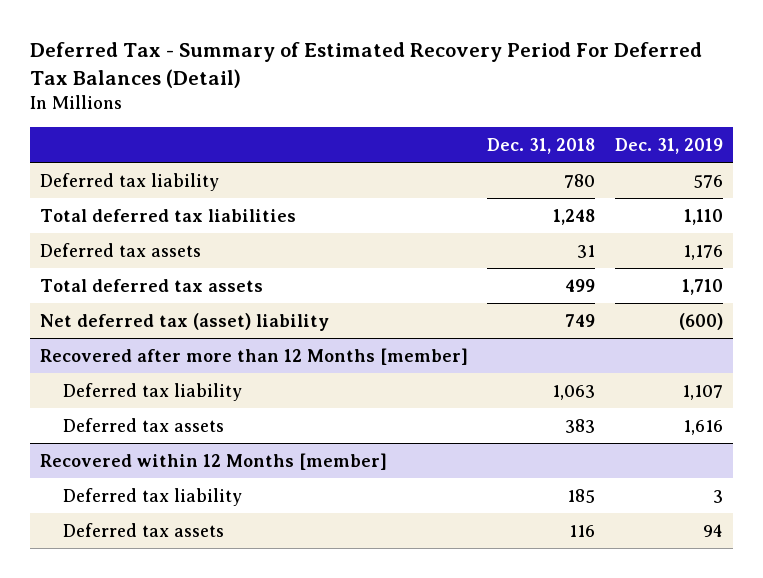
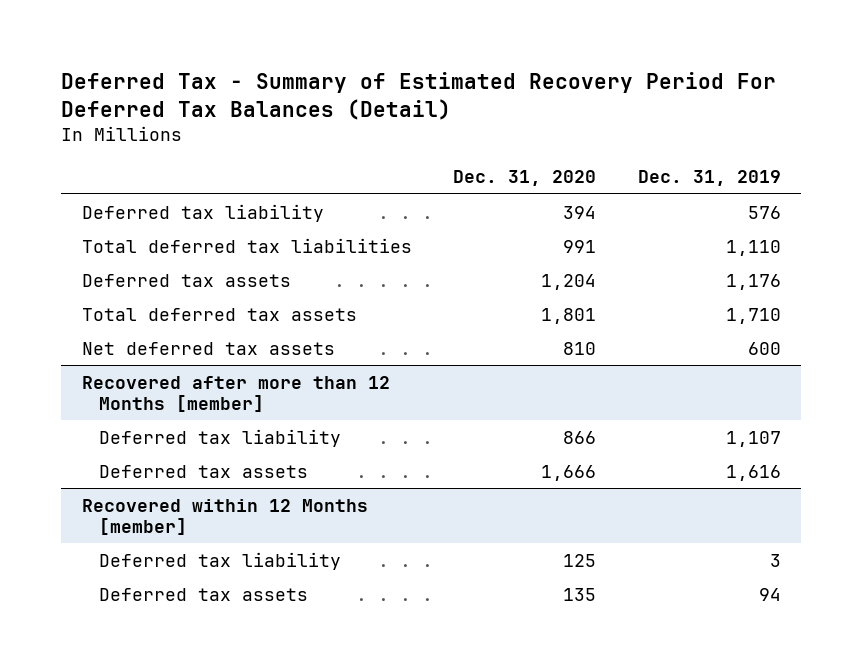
[487,137,596,154] Dec. 31, 2018 -> none
none -> [453,169,597,186] Dec. 31, 2020
[39,312,329,331] Net deferred tax (asset) liability -> [82,341,336,355] Net deferred tax assets
[679,312,724,330] (600) -> [747,341,781,355] 600

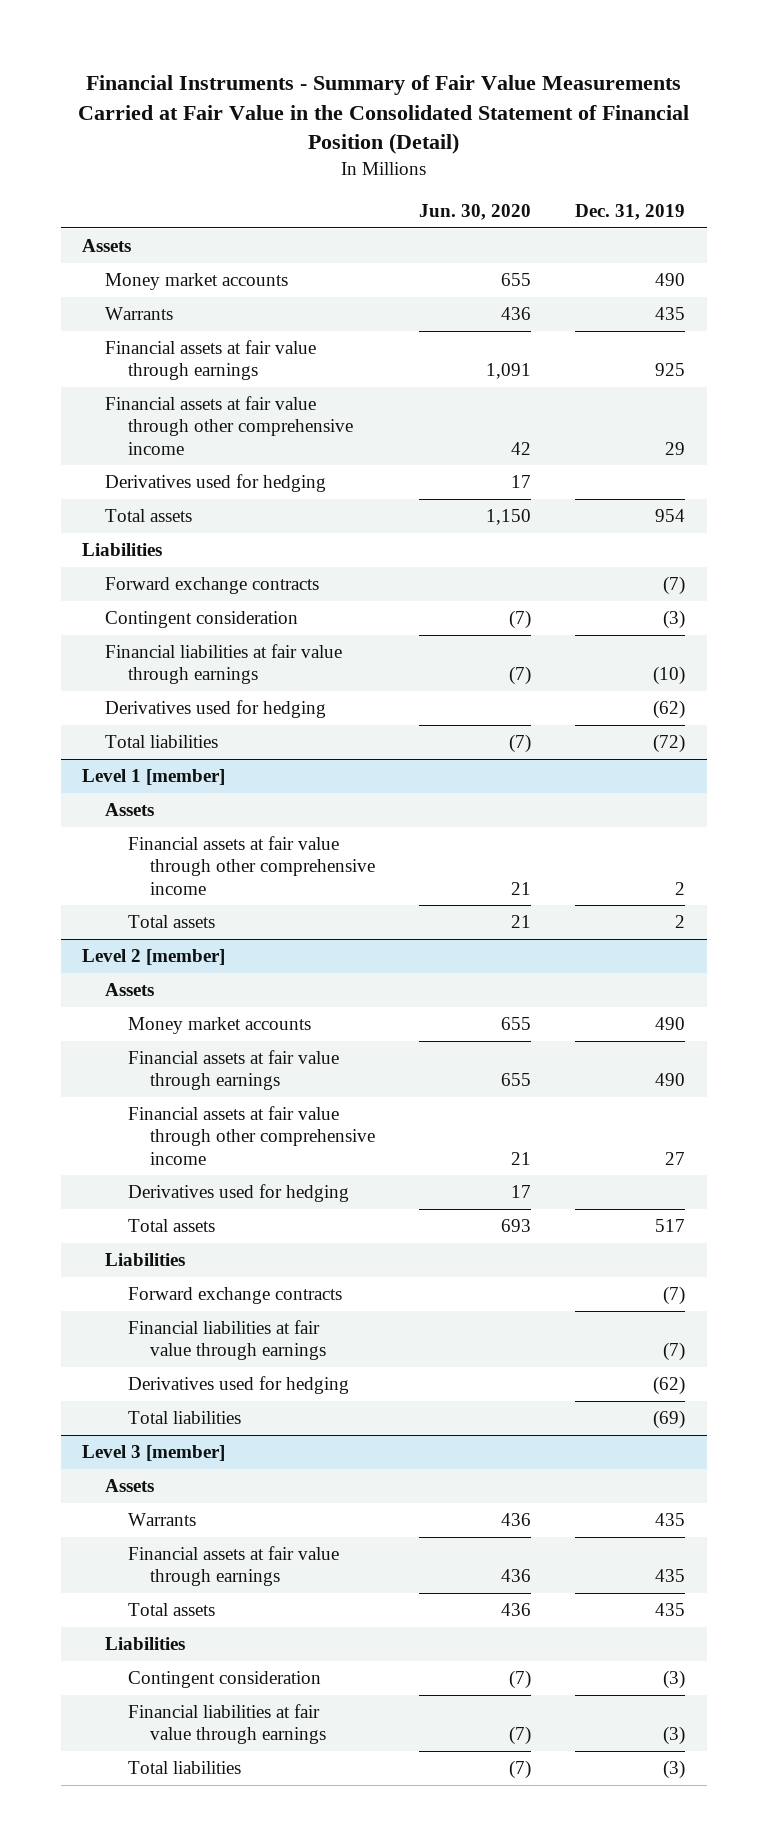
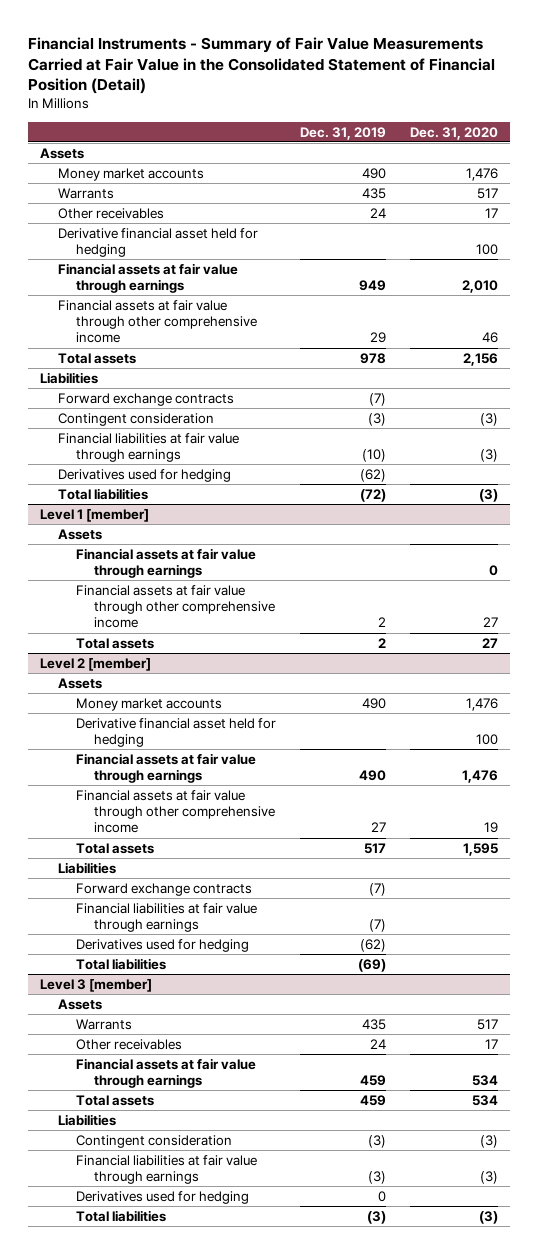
[419,204,532,221] Jun. 30, 2020 -> none
none -> [410,126,499,140] Dec. 31, 2020
none -> [58,207,165,219] Other receivables
none -> [58,227,259,258] Derivative financial asset held for hedging
[654,363,685,377] 925 -> [359,280,387,292] 949
[105,473,327,492] Derivatives used for hedging -> none
[654,508,685,522] 954 -> [360,352,387,364] 978
none -> [76,547,257,579] Financial assets at fair value through earnings
none -> [76,717,277,748] Derivative financial asset held for hedging
[127,1183,349,1202] Derivatives used for hedging -> none
none -> [76,1038,183,1050] Other receivables
[654,1569,685,1583] 435 -> [360,1075,387,1087] 459
[654,1602,685,1616] 435 -> [360,1094,387,1106] 459
none -> [76,1190,250,1204] Derivatives used for hedging

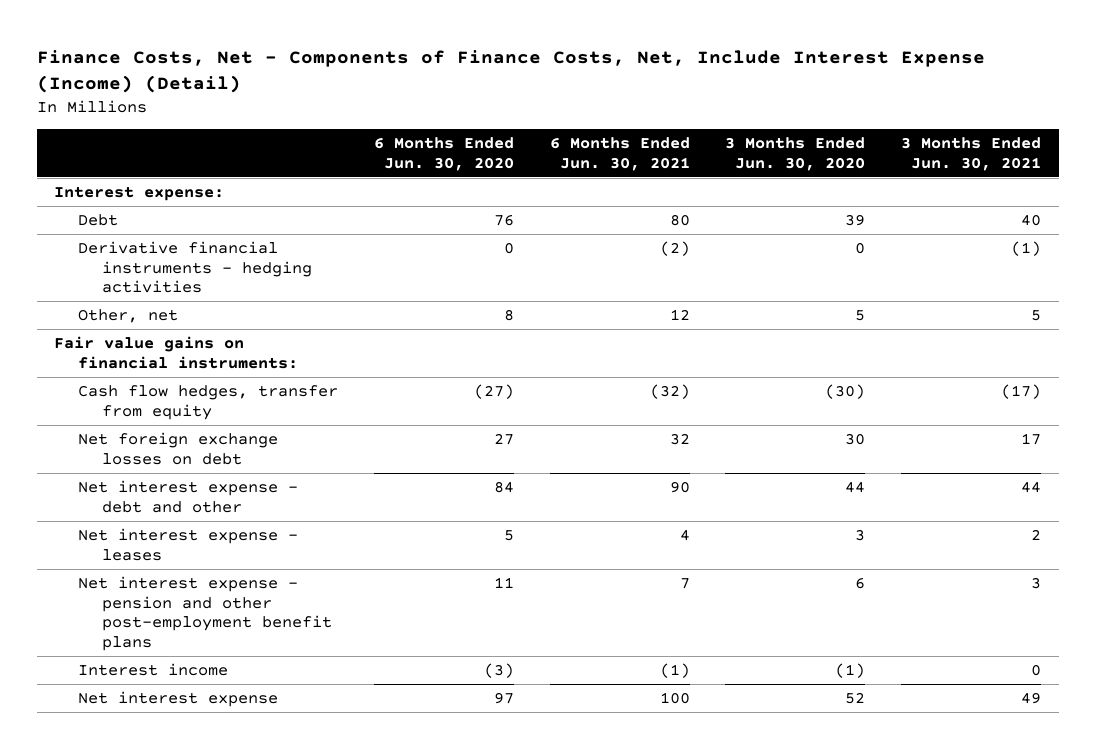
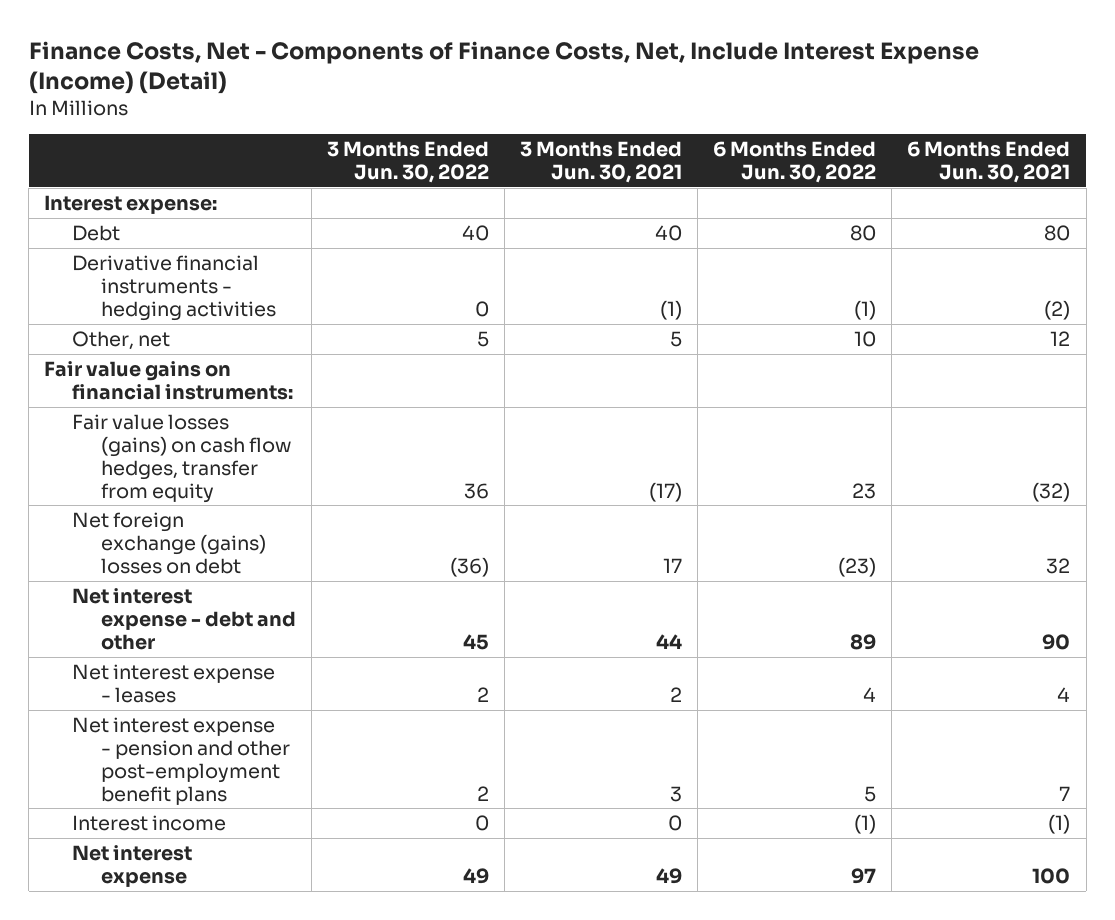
[373,137,514,171] 6 Months Ended Jun. 30, 2020 -> none
[725,137,866,171] 3 Months Ended Jun. 30, 2020 -> none
none -> [326,141,489,184] 3 Months Ended Jun. 30, 2022
none -> [713,141,877,184] 6 Months Ended Jun. 30, 2022
[78,384,339,420] Cash flow hedges, transfer from equity -> [72,413,292,503] Fair value losses (gains) on cash flow hedges, transfer from equity
[78,431,279,465] Net foreign exchange losses on debt -> [72,511,266,574] Net foreign exchange (gains) losses on debt

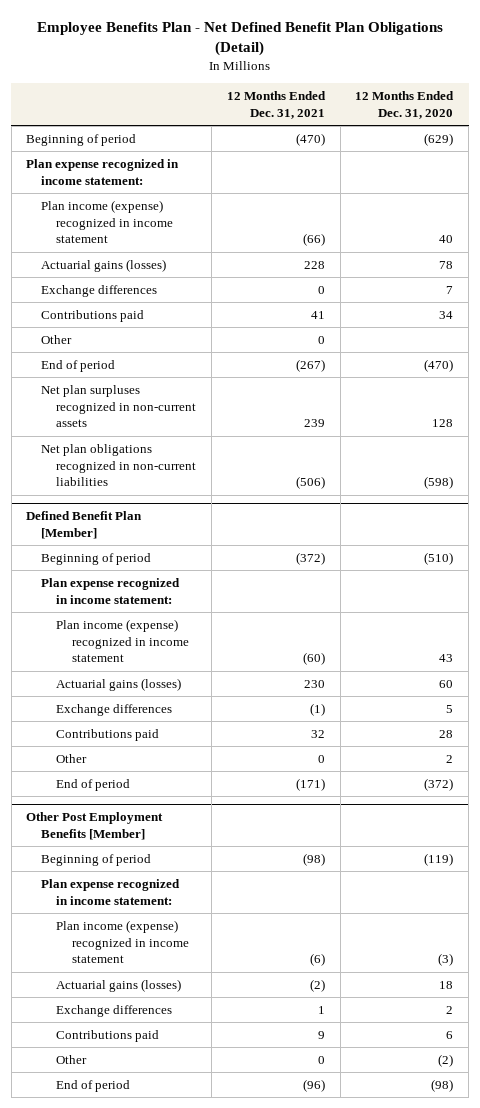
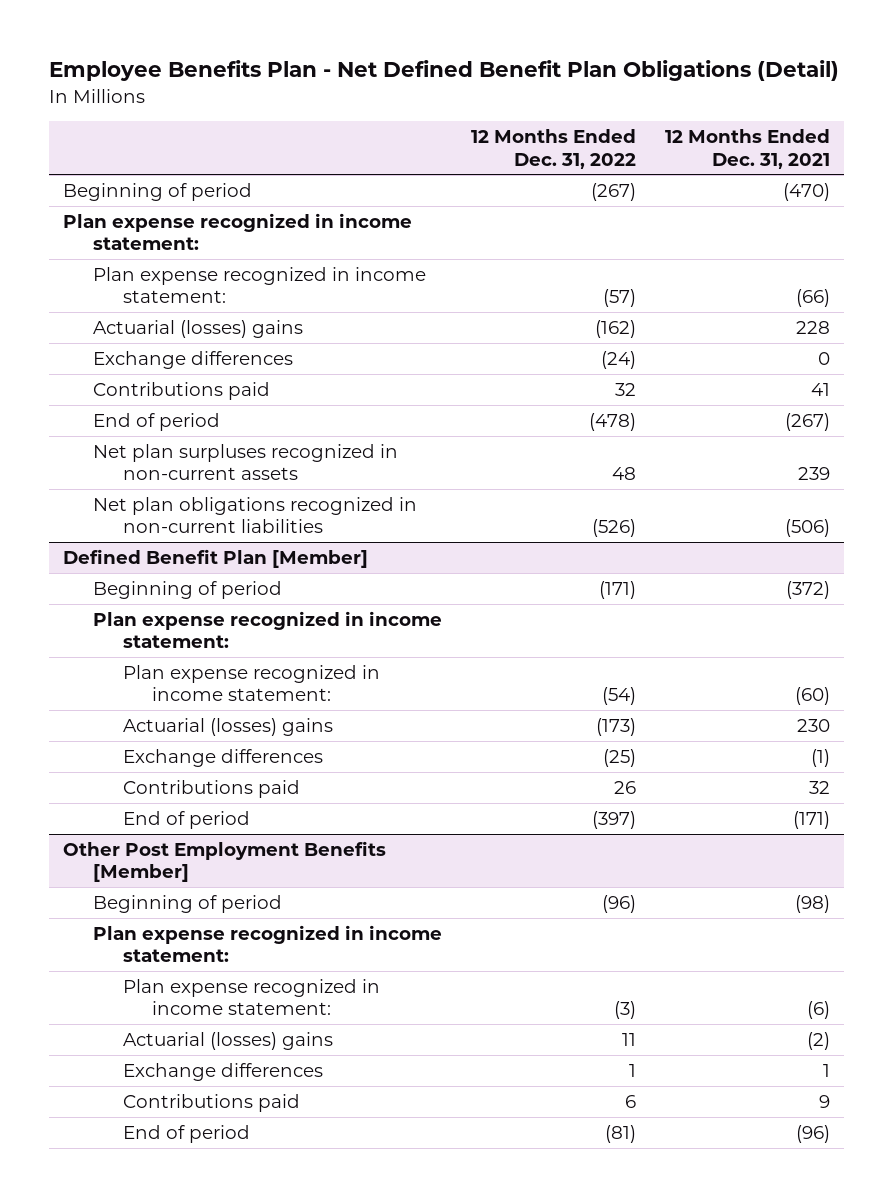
[355,91,455,119] 12 Months Ended Dec. 31, 2020 -> none
none -> [470,129,636,169] 12 Months Ended Dec. 31, 2022
[41,200,174,244] Plan income (expense) recognized in income statement -> [92,266,426,304] Plan expense recognized in income statement:
[41,259,167,273] Actuarial gains (losses) -> [92,319,303,338] Actuarial (losses) gains
[41,335,73,345] Other -> none
[56,619,189,663] Plan income (expense) recognized in income statement -> [122,664,380,702] Plan expense recognized in income statement:
[56,678,182,692] Actuarial gains (losses) -> [122,717,333,736] Actuarial (losses) gains
[56,754,88,764] Other -> none
[56,920,189,964] Plan income (expense) recognized in income statement -> [122,978,380,1016] Plan expense recognized in income statement:
[56,979,182,993] Actuarial gains (losses) -> [122,1031,333,1050] Actuarial (losses) gains
[56,1055,88,1065] Other -> none

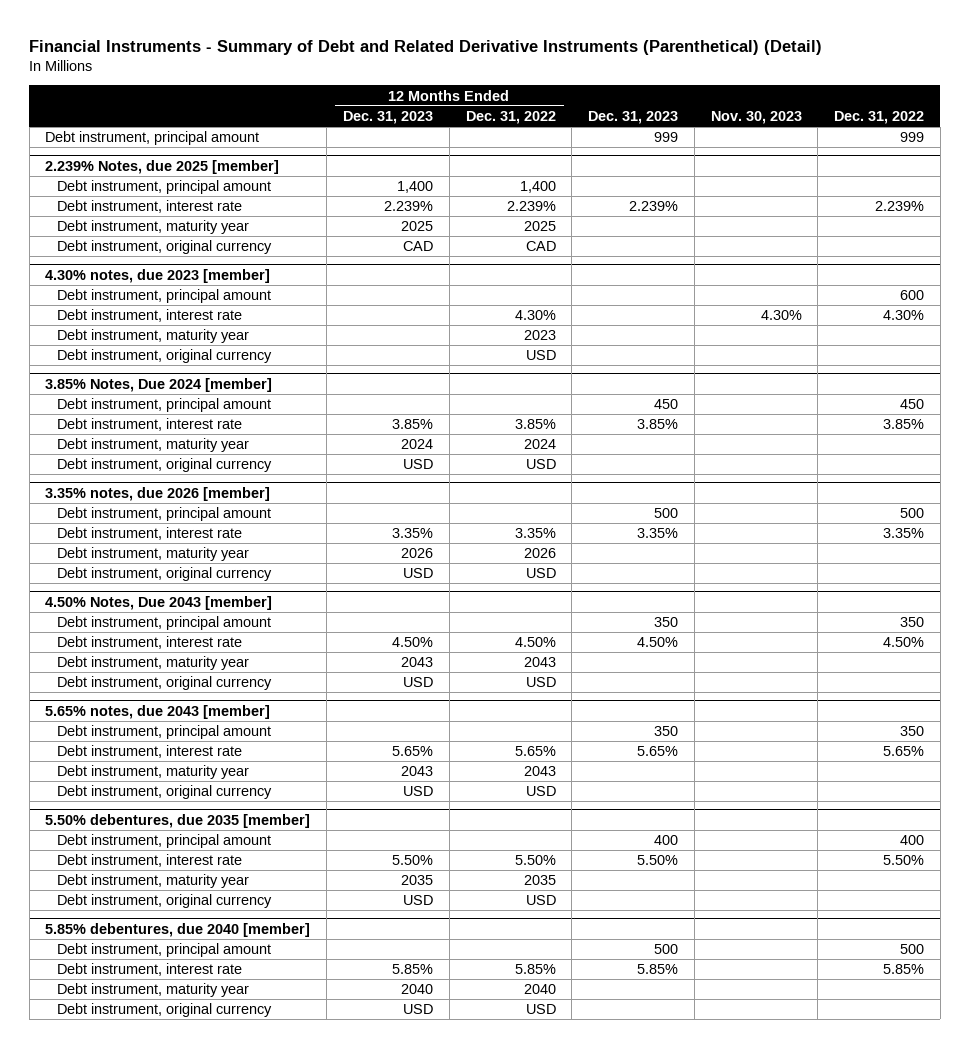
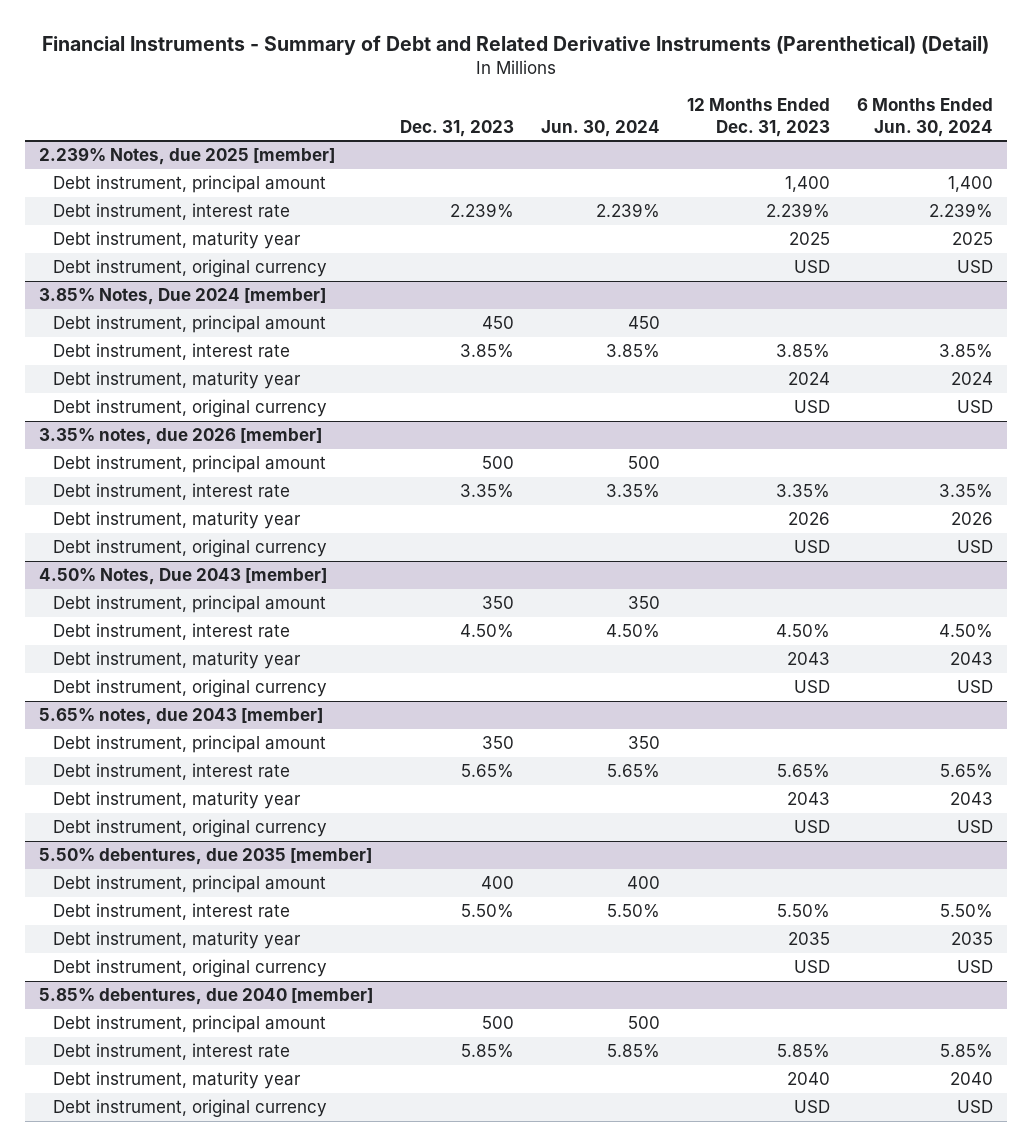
[465,111,556,125] Dec. 31, 2022 -> none
[710,111,802,125] Nov. 30, 2023 -> none
[834,111,925,125] Dec. 31, 2022 -> none
none -> [540,119,660,137] Jun. 30, 2024
none -> [857,97,994,137] 6 Months Ended Jun. 30, 2024
[45,131,260,146] Debt instrument, principal amount -> none
[45,268,271,283] 4.30% notes, due 2023 [member] -> none
[57,289,272,304] Debt instrument, principal amount -> none
[57,309,243,323] Debt instrument, interest rate -> none
[57,329,250,344] Debt instrument, maturity year -> none
[57,349,273,364] Debt instrument, original currency -> none
[402,241,433,252] CAD -> [793,259,830,273] USD

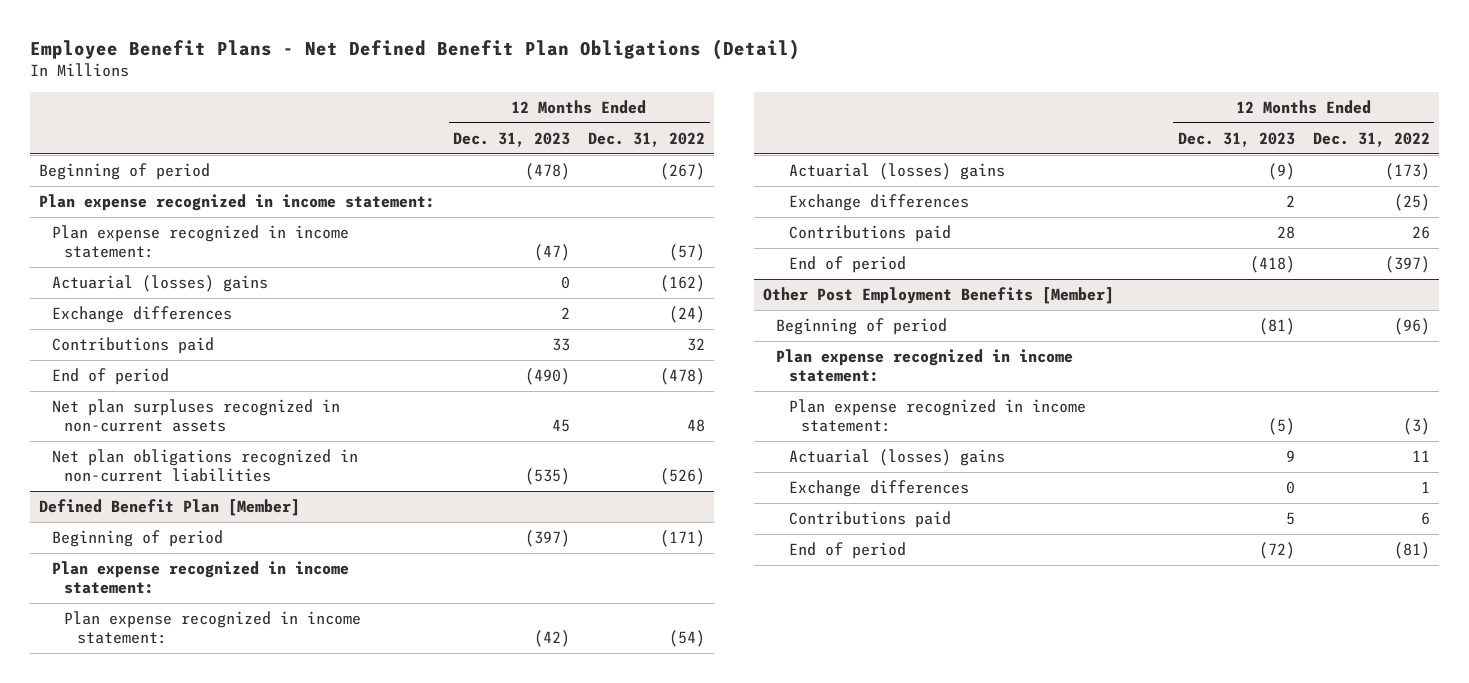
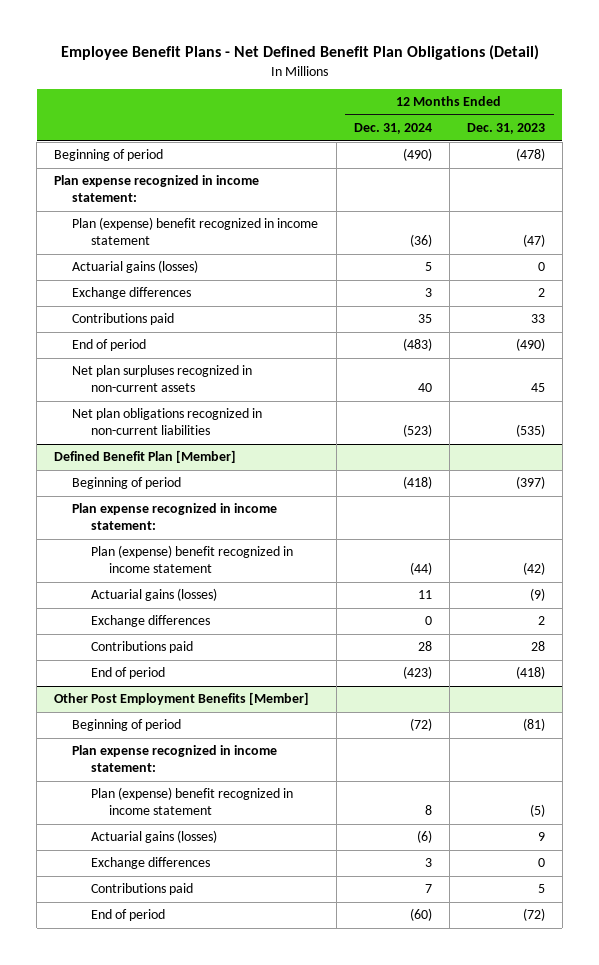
[588,131,706,147] Dec. 31, 2022 -> none
none -> [353,123,432,135] Dec. 31, 2024
[51,224,349,259] Plan expense recognized in income statement: -> [72,217,319,246] Plan (expense) benefit recognized in income statement
[51,274,268,292] Actuarial (losses) gains -> [72,260,199,274] Actuarial gains (losses)
[64,610,362,645] Plan expense recognized in income statement: -> [90,545,293,574] Plan (expense) benefit recognized in income statement
[788,162,1005,180] Actuarial (losses) gains -> [90,588,217,602] Actuarial gains (losses)
[788,398,1086,433] Plan expense recognized in income statement: -> [90,787,293,816] Plan (expense) benefit recognized in income statement
[788,448,1005,466] Actuarial (losses) gains -> [90,830,217,844] Actuarial gains (losses)

